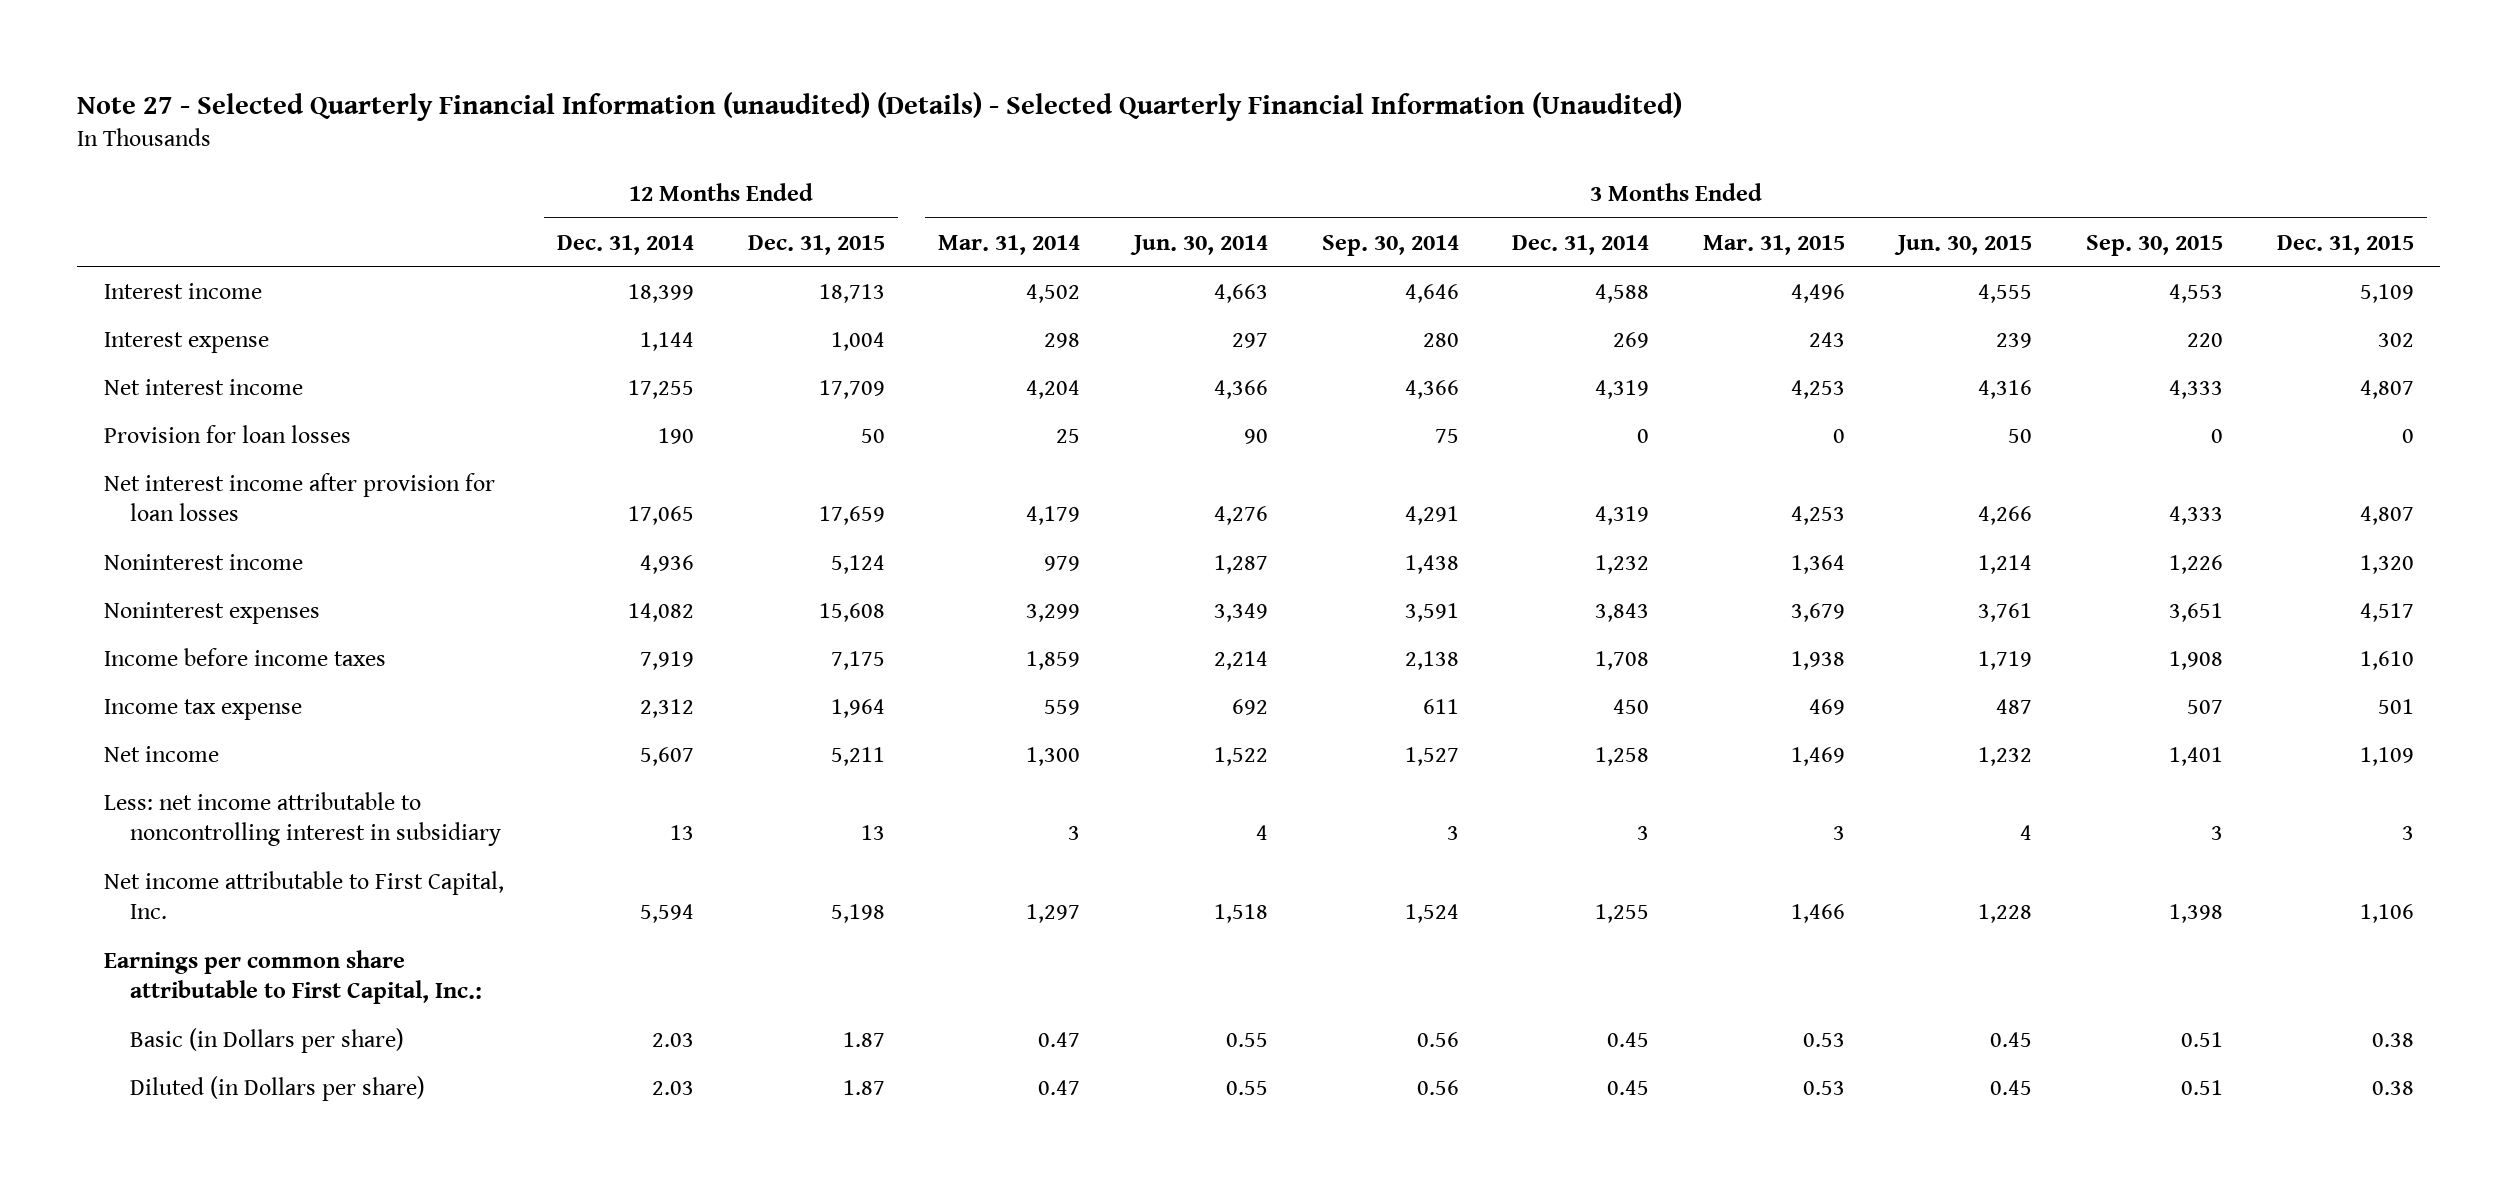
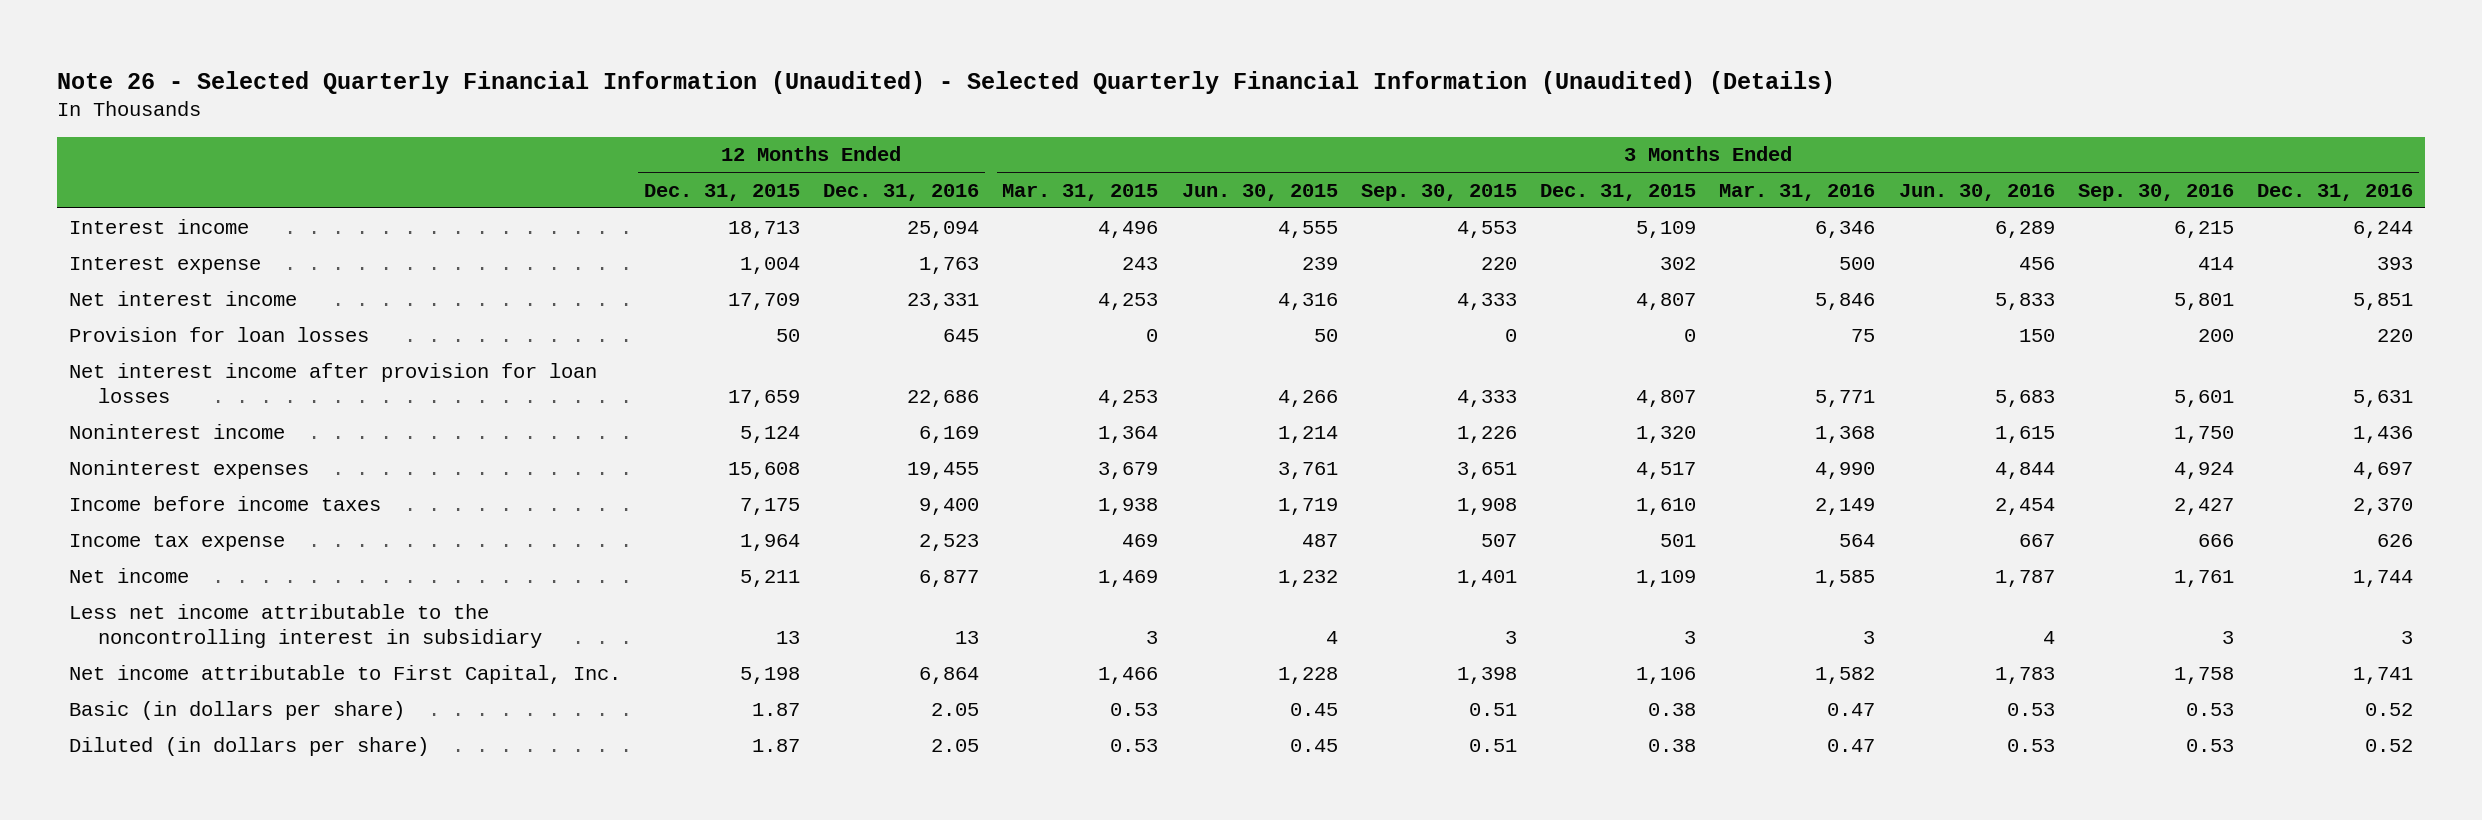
[76,91,1682,121] Note 27 - Selected Quarterly Financial Information (unaudited) (Details) - Selected Quarterly Financial Information (Unaudited) -> [56,70,1835,94] Note 26 - Selected Quarterly Financial Information (Unaudited) - Selected Quarterly Financial Information (Unaudited) (Details)
[557,234,695,255] Dec. 31, 2014 -> none
[938,234,1081,255] Mar. 31, 2014 -> none
[1129,234,1268,255] Jun. 30, 2014 -> none
[1321,234,1459,256] Sep. 30, 2014 -> none
[1512,234,1650,255] Dec. 31, 2014 -> none
none -> [823,183,980,201] Dec. 31, 2016
none -> [1719,183,1876,201] Mar. 31, 2016
none -> [1898,183,2055,201] Jun. 30, 2016
none -> [2077,183,2234,201] Sep. 30, 2016
none -> [2257,183,2414,201] Dec. 31, 2016
[103,791,501,847] Less: net income attributable to noncontrolling interest in subsidiary -> [68,603,543,648] Less net income attributable to the noncontrolling interest in subsidiary
[103,949,482,1005] Earnings per common share attributable to First Capital, Inc.: -> none
[129,1027,404,1053] Basic (in Dollars per share) -> [68,700,405,720] Basic (in dollars per share)
[129,1075,425,1101] Diluted (in Dollars per share) -> [68,736,429,756] Diluted (in dollars per share)

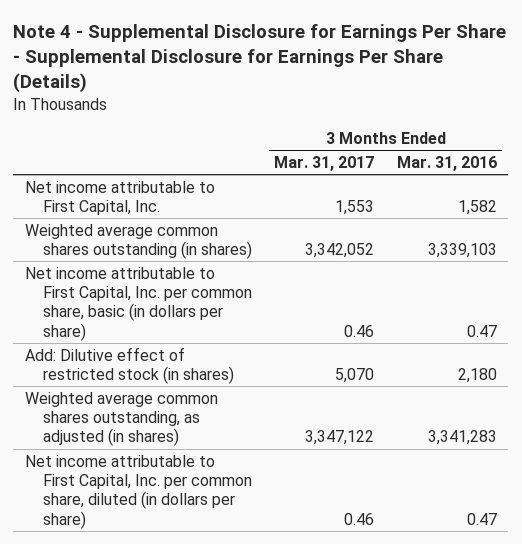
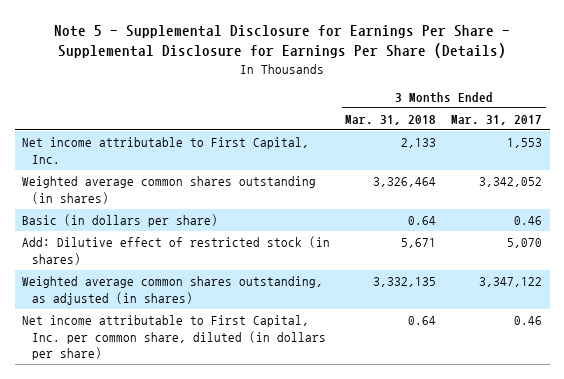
[13,24,507,94] Note 4 - Supplemental Disclosure for Earnings Per Share - Supplemental Disclosure for Earnings Per Share (Details) -> [54,25,511,59] Note 5 - Supplemental Disclosure for Earnings Per Share - Supplemental Disclosure for Earnings Per Share (Details)
[396,155,497,171] Mar. 31, 2016 -> none
none -> [345,115,437,126] Mar. 31, 2018
[24,266,252,341] Net income attributable to First Capital, Inc. per common share, basic (in dollars per share) -> [22,214,219,228] Basic (in dollars per share)

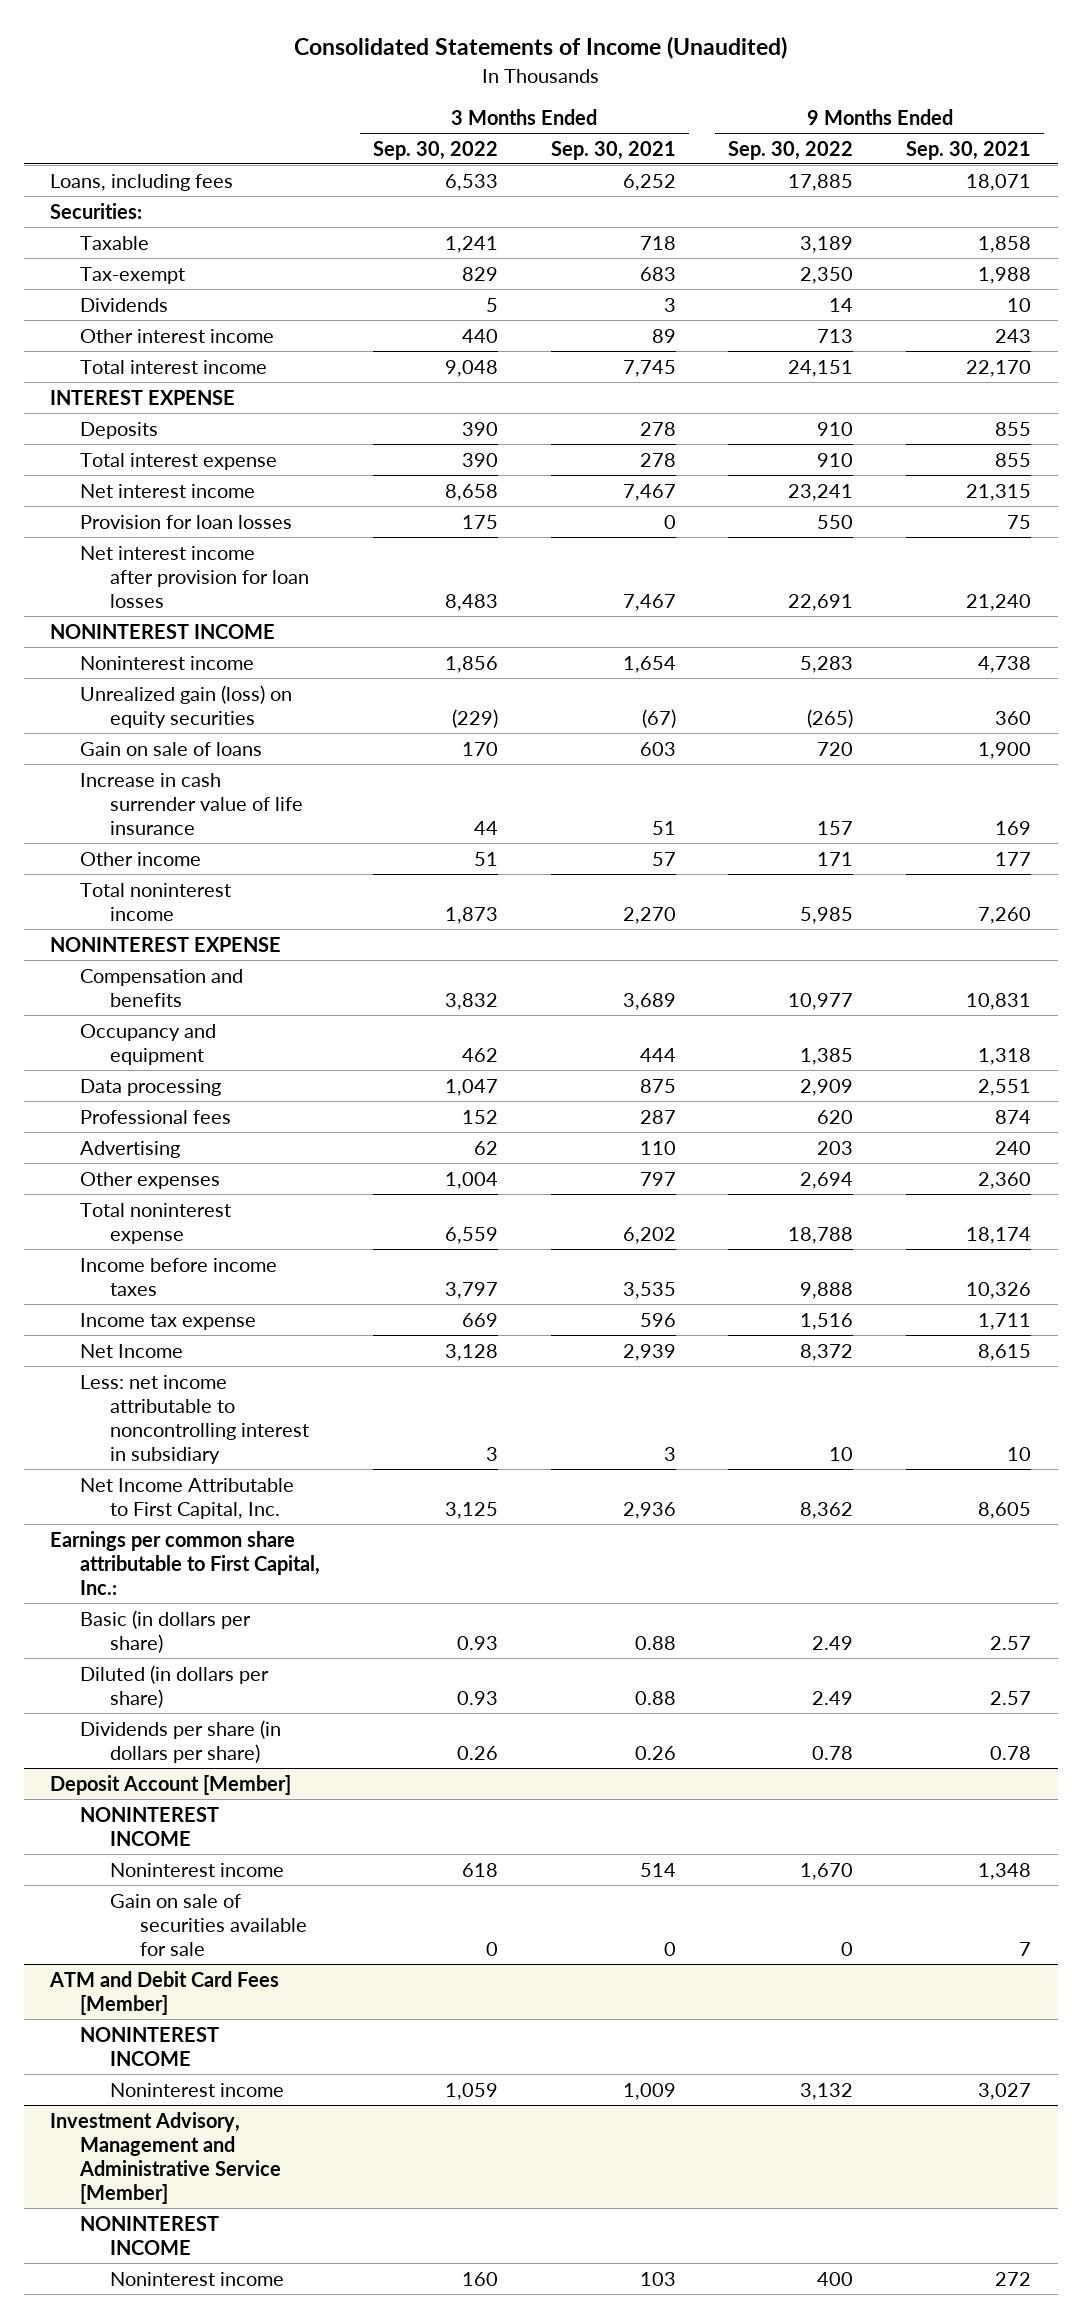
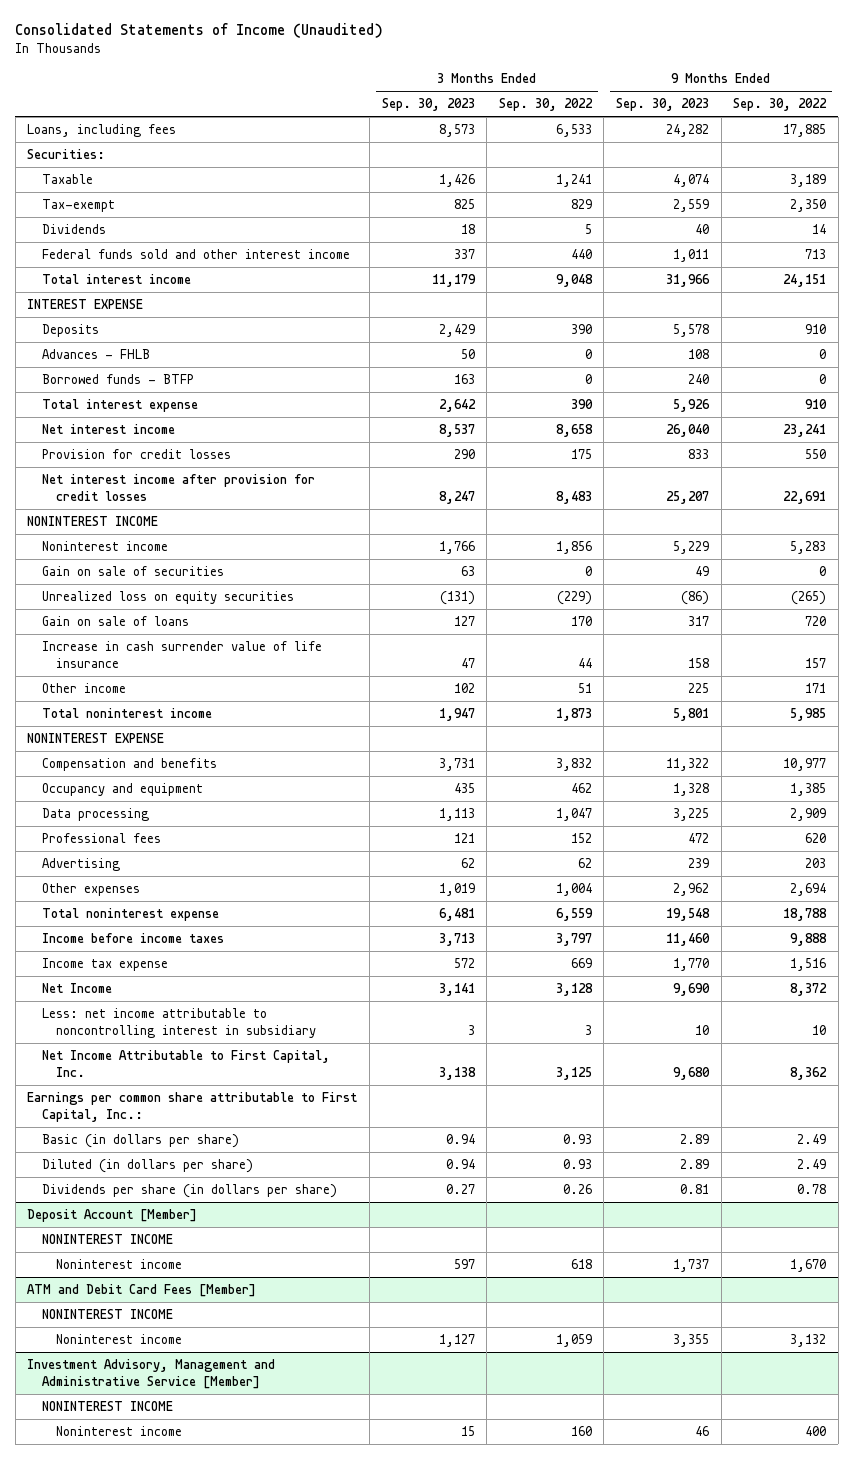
[550,140,676,160] Sep. 30, 2021 -> none
[906,140,1032,160] Sep. 30, 2021 -> none
none -> [381,98,475,112] Sep. 30, 2023
none -> [616,98,710,112] Sep. 30, 2023
[80,328,275,343] Other interest income -> [41,249,350,260] Federal funds sold and other interest income
none -> [41,349,150,360] Advances - FHLB
none -> [41,374,194,385] Borrowed funds - BTFP
[80,514,293,529] Provision for loan losses -> [41,449,231,460] Provision for credit losses
[80,545,309,608] Net interest income after provision for loan losses -> [41,474,315,501] Net interest income after provision for credit losses
none -> [41,566,224,577] Gain on sale of securities
[80,684,293,728] Unrealized gain (loss) on equity securities -> [41,591,294,605] Unrealized loss on equity securities
[109,1893,307,1956] Gain on sale of securities available for sale -> none

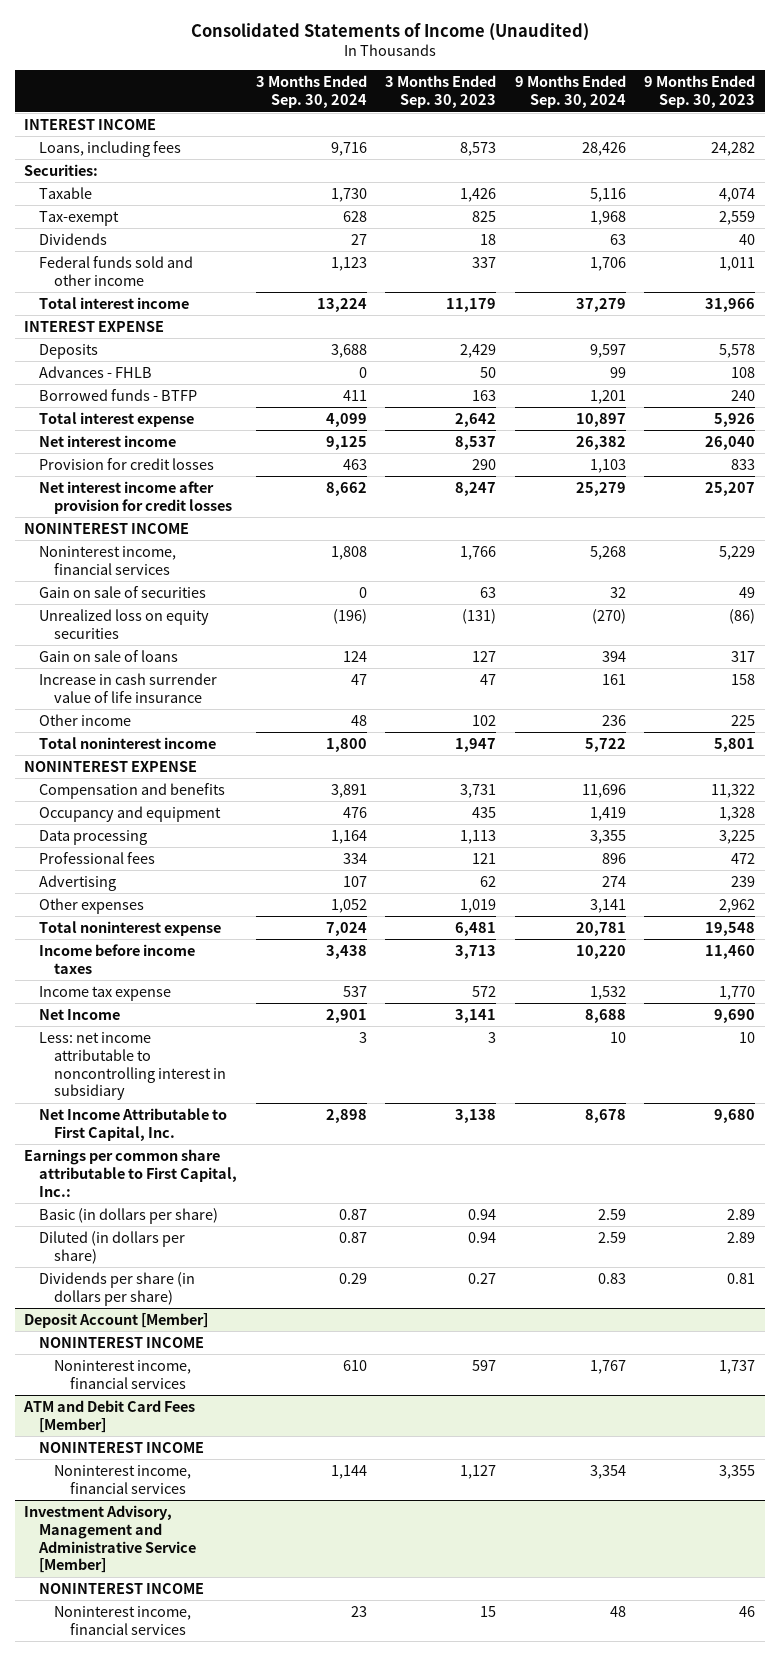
[498,98,593,112] Sep. 30, 2022 -> none
[733,98,828,112] Sep. 30, 2022 -> none
none -> [255,75,367,109] 3 Months Ended Sep. 30, 2024
none -> [514,75,626,109] 9 Months Ended Sep. 30, 2024
none -> [23,118,156,130] INTEREST INCOME
[41,249,350,260] Federal funds sold and other interest income -> [39,255,194,286] Federal funds sold and other income
[41,541,168,552] Noninterest income -> [39,545,177,575] Noninterest income, financial services
[55,1259,182,1270] Noninterest income -> [54,1359,192,1389] Noninterest income, financial services
[55,1334,182,1345] Noninterest income -> [54,1464,192,1494] Noninterest income, financial services
[55,1426,182,1437] Noninterest income -> [54,1605,192,1635] Noninterest income, financial services

